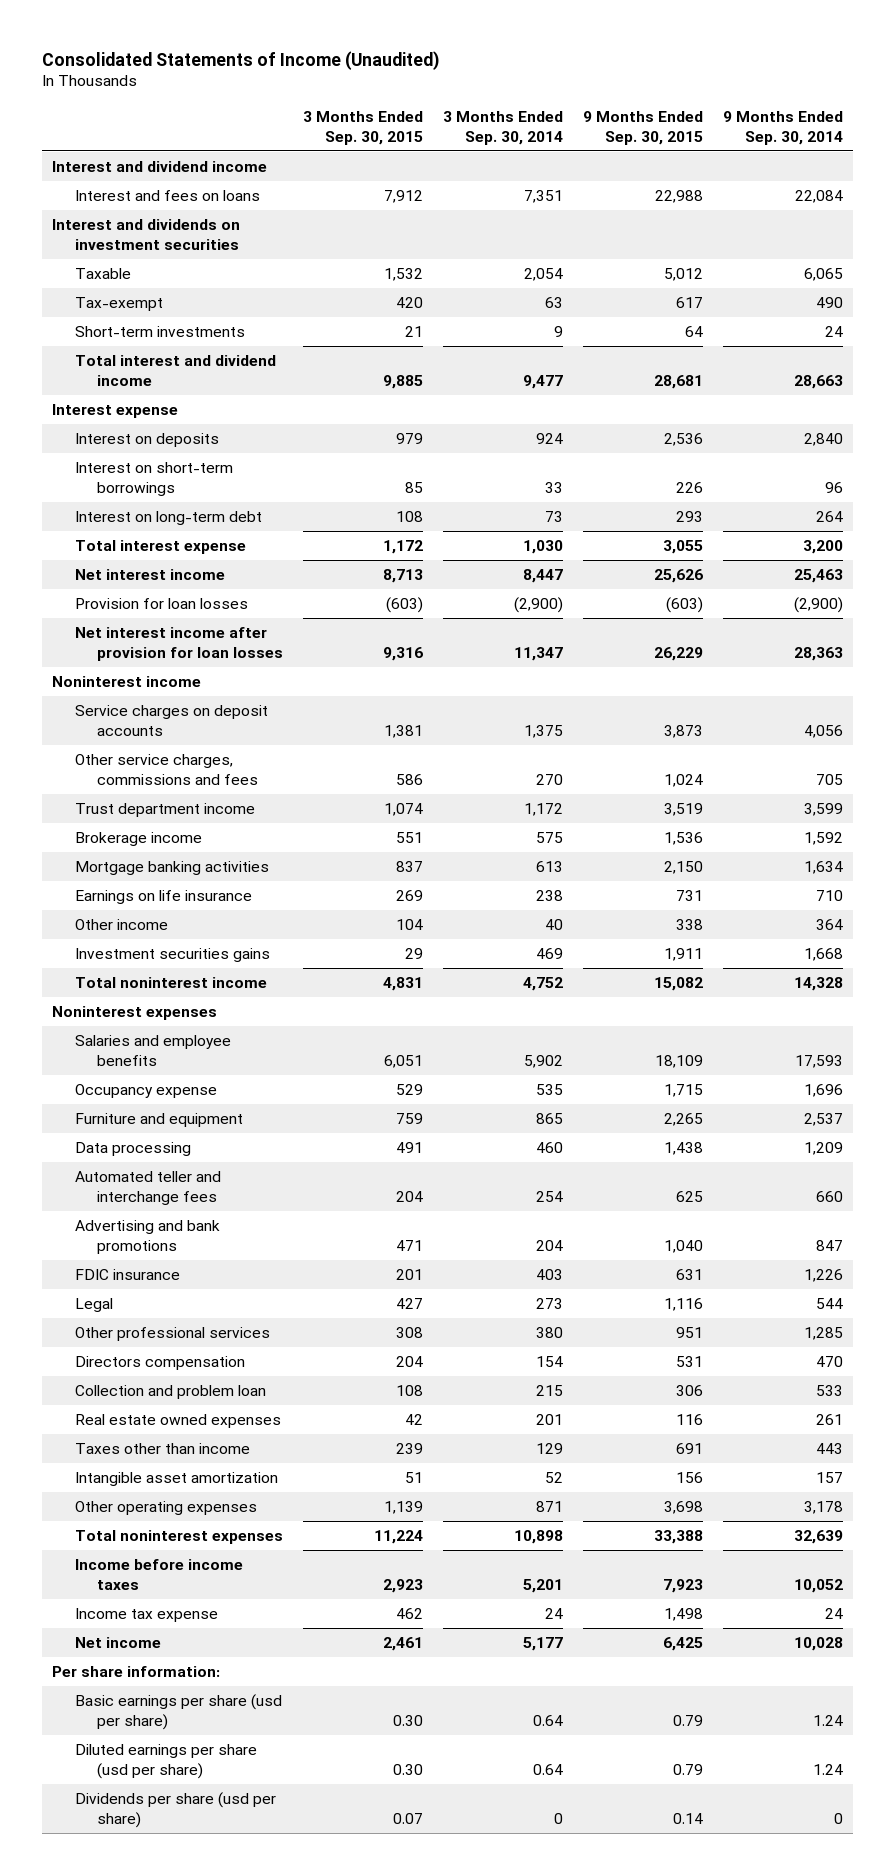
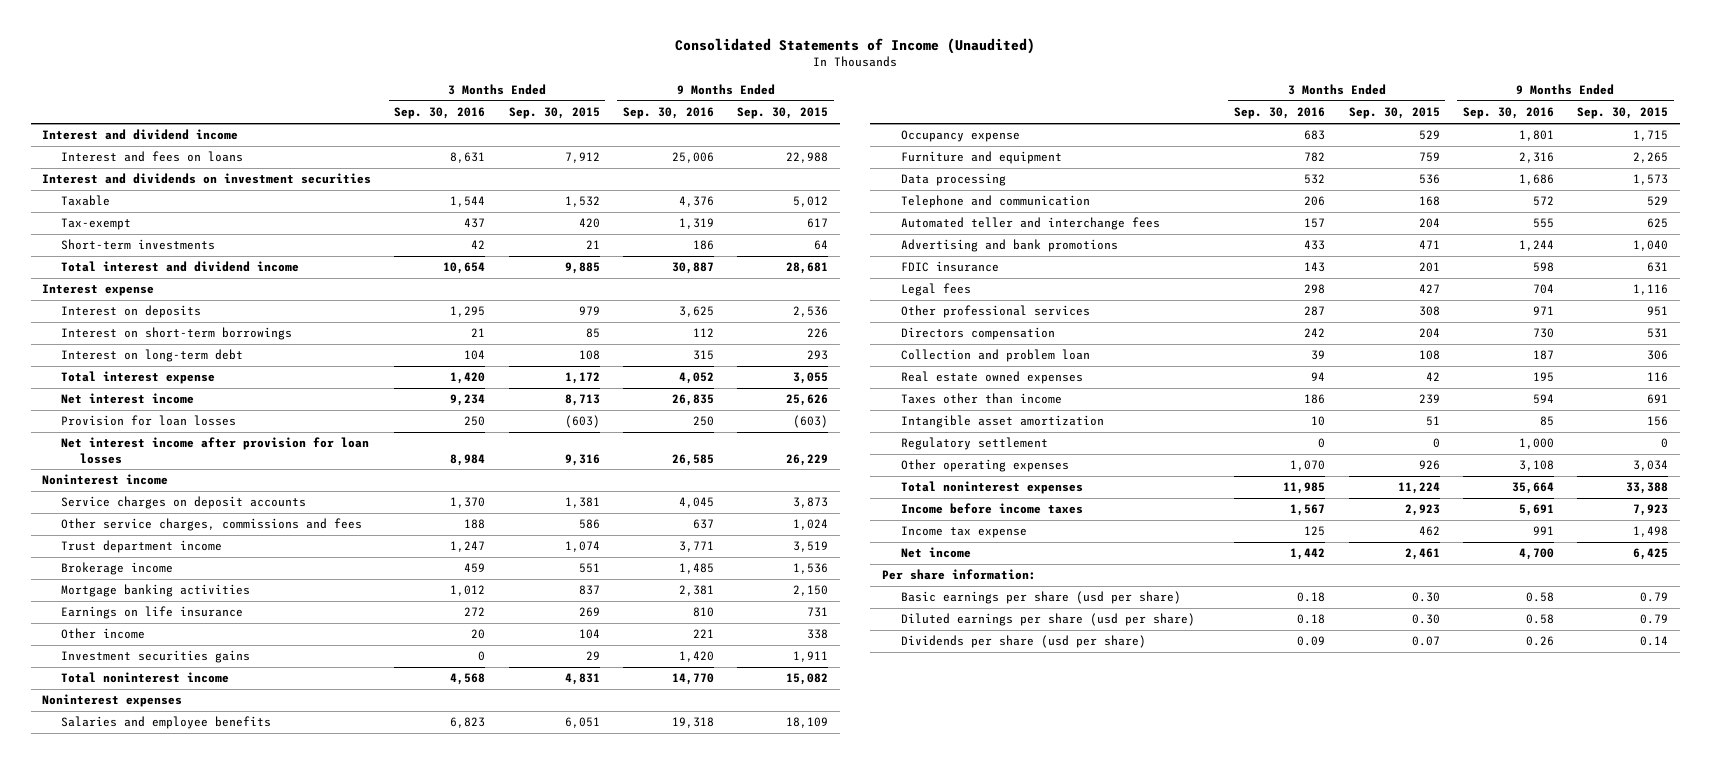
[443,110,564,145] 3 Months Ended Sep. 30, 2014 -> none
[723,110,844,145] 9 Months Ended Sep. 30, 2014 -> none
none -> [394,107,486,120] Sep. 30, 2016
none -> [622,107,714,120] Sep. 30, 2016
[396,1142,424,1154] 491 -> [1418,174,1440,185] 536
[664,1142,704,1156] 1,438 -> [1633,174,1669,186] 1,573
none -> [901,195,1091,209] Telephone and communication
[74,1298,113,1313] Legal -> [901,283,972,297] Legal fees
none -> [901,437,1049,451] Regulatory settlement
[384,1501,424,1515] 1,139 -> [1418,460,1440,471] 926
[664,1501,704,1515] 3,698 -> [1633,460,1669,472] 3,034

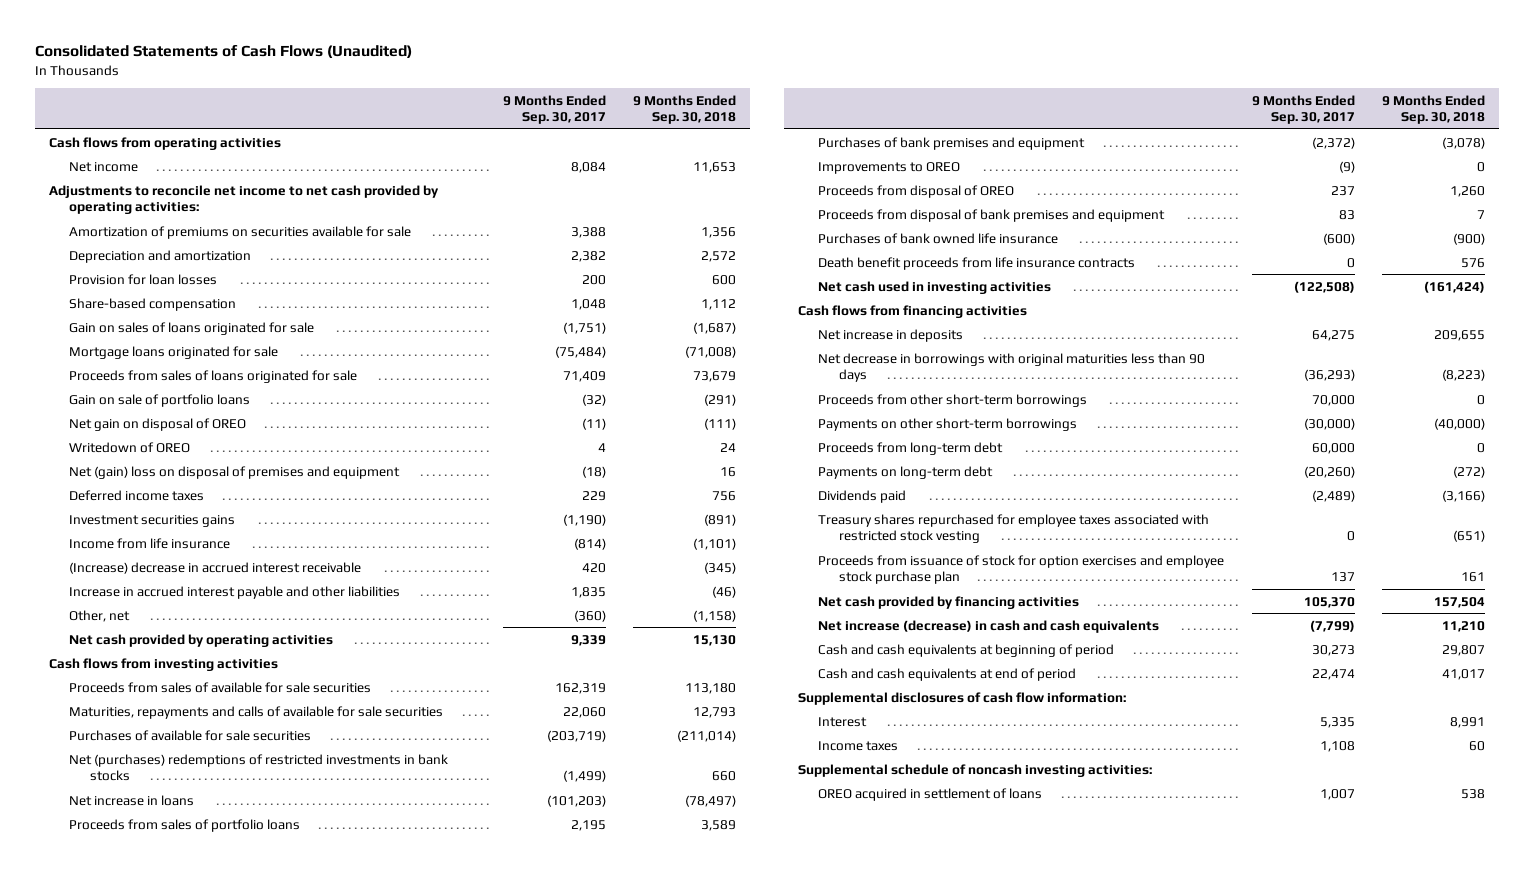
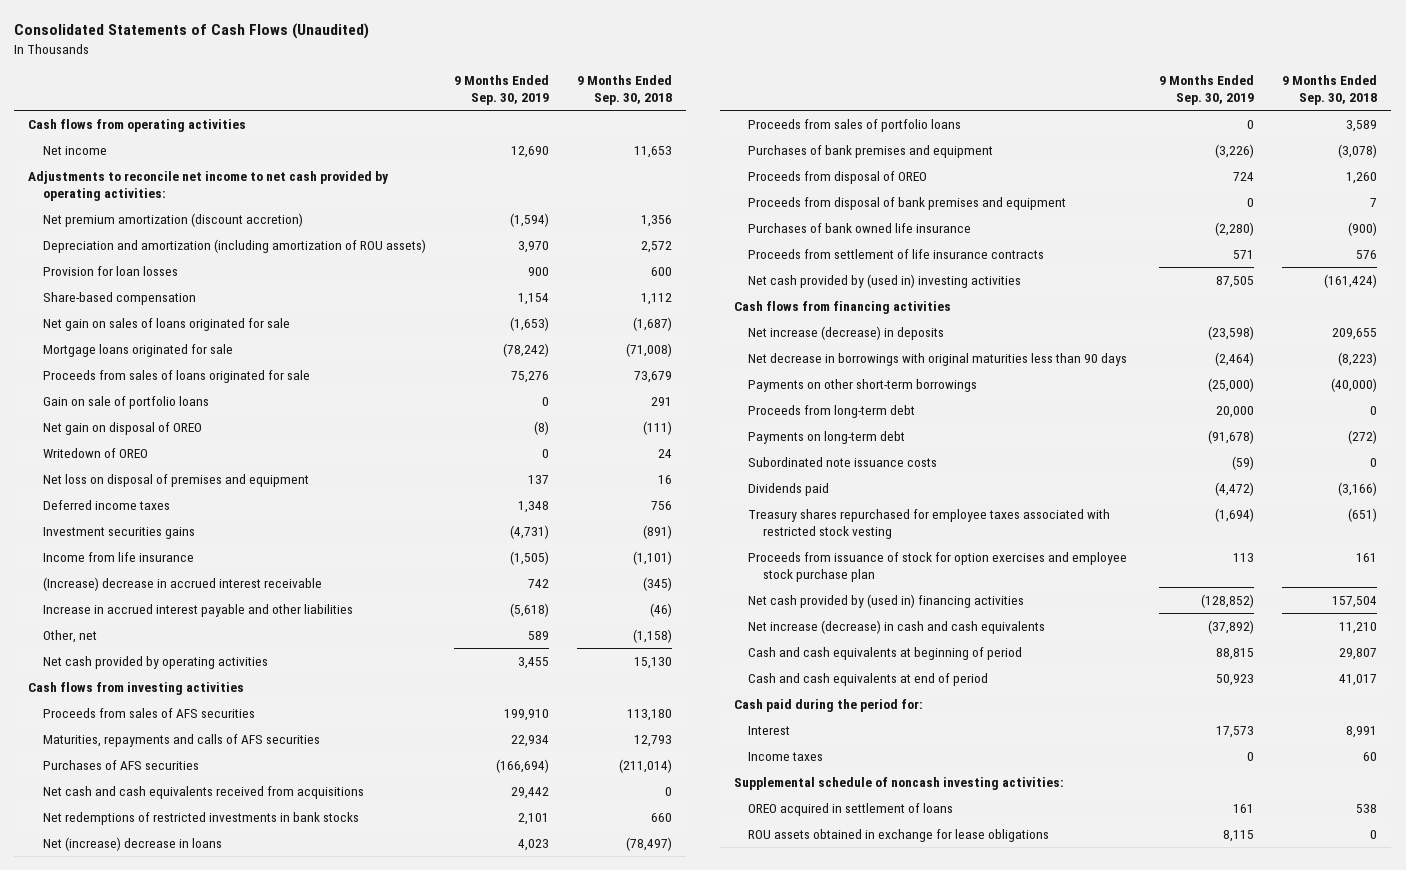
[502,94,606,125] 9 Months Ended Sep. 30, 2017 -> none
none -> [453,75,549,106] 9 Months Ended Sep. 30, 2019
[69,225,412,239] Amortization of premiums on securities available for sale -> [43,212,304,227] Net premium amortization (discount accretion)
[69,249,252,263] Depreciation and amortization -> [43,238,427,253] Depreciation and amortization (including amortization of ROU assets)
[69,321,315,335] Gain on sales of loans originated for sale -> [43,317,291,331] Net gain on sales of loans originated for sale
[704,393,737,406] (291) -> [650,396,672,406] 291
[69,465,401,479] Net (gain) loss on disposal of premises and equipment -> [43,473,310,487] Net loss on disposal of premises and equipment
[69,681,372,693] Proceeds from sales of available for sale securities -> [43,707,256,718] Proceeds from sales of AFS securities
[69,705,444,719] Maturities, repayments and calls of available for sale securities -> [43,733,321,747] Maturities, repayments and calls of AFS securities
[69,729,312,741] Purchases of available for sale securities -> [43,759,200,770] Purchases of AFS securities
none -> [43,785,365,799] Net cash and cash equivalents received from acquisitions
[69,753,449,781] Net (purchases) redemptions of restricted investments in bank stocks -> [43,811,360,825] Net redemptions of restricted investments in bank stocks
[69,794,195,806] Net increase in loans -> [43,836,223,851] Net (increase) decrease in loans
[818,161,961,174] Improvements to OREO -> none
[818,256,1136,270] Death benefit proceeds from life insurance contracts -> [748,248,1045,259] Proceeds from settlement of life insurance contracts
[818,280,1052,294] Net cash used in investing activities -> [748,273,1022,288] Net cash provided by (used in) investing activities
[818,328,964,342] Net increase in deposits -> [748,325,945,340] Net increase (decrease) in deposits
[818,393,1088,407] Proceeds from other short-term borrowings -> none
none -> [748,456,938,467] Subordinated note issuance costs
[818,595,1080,609] Net cash provided by financing activities -> [748,593,1025,608] Net cash provided by (used in) financing activities
[797,691,1126,705] Supplemental disclosures of cash flow information: -> none
none -> [733,698,923,712] Cash paid during the period for:
none -> [748,828,1050,842] ROU assets obtained in exchange for lease obligations

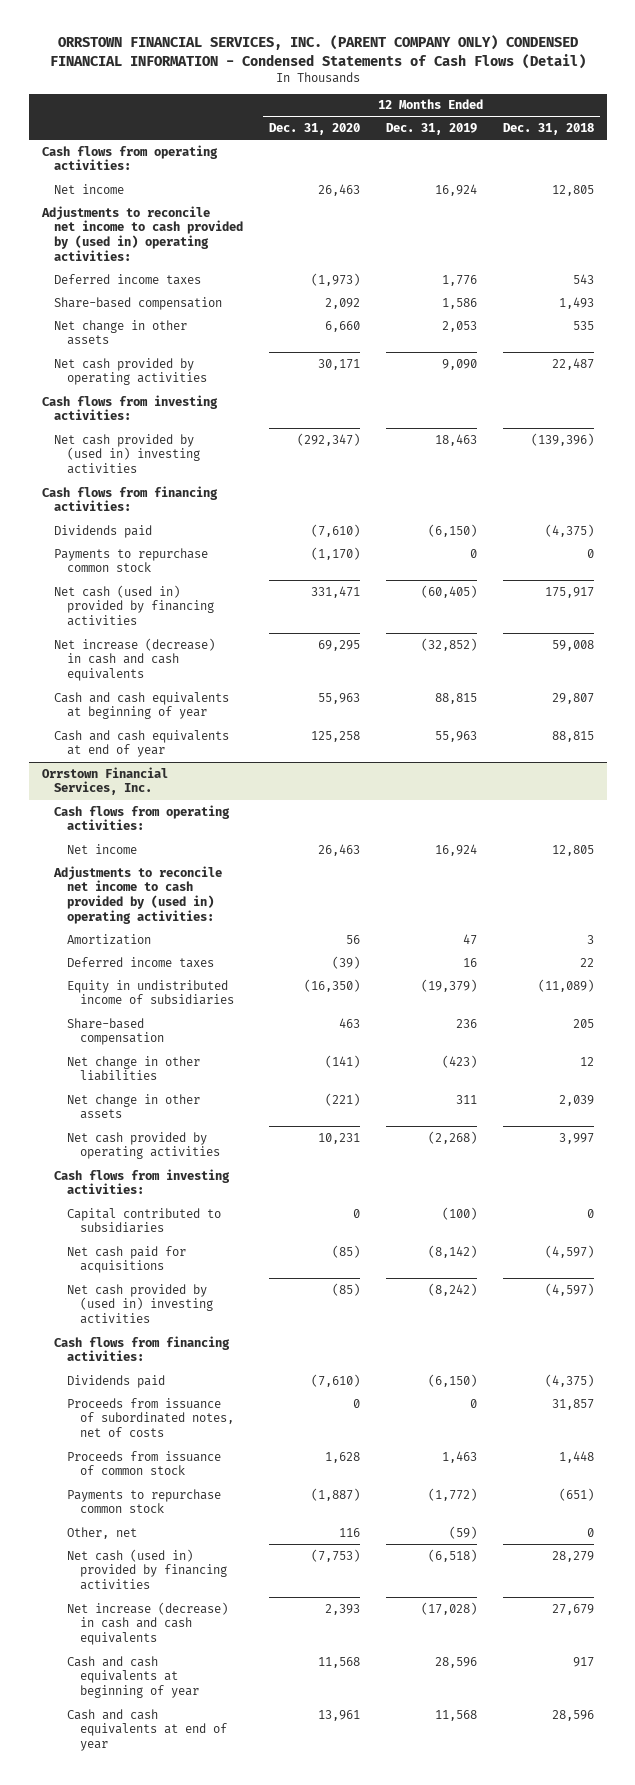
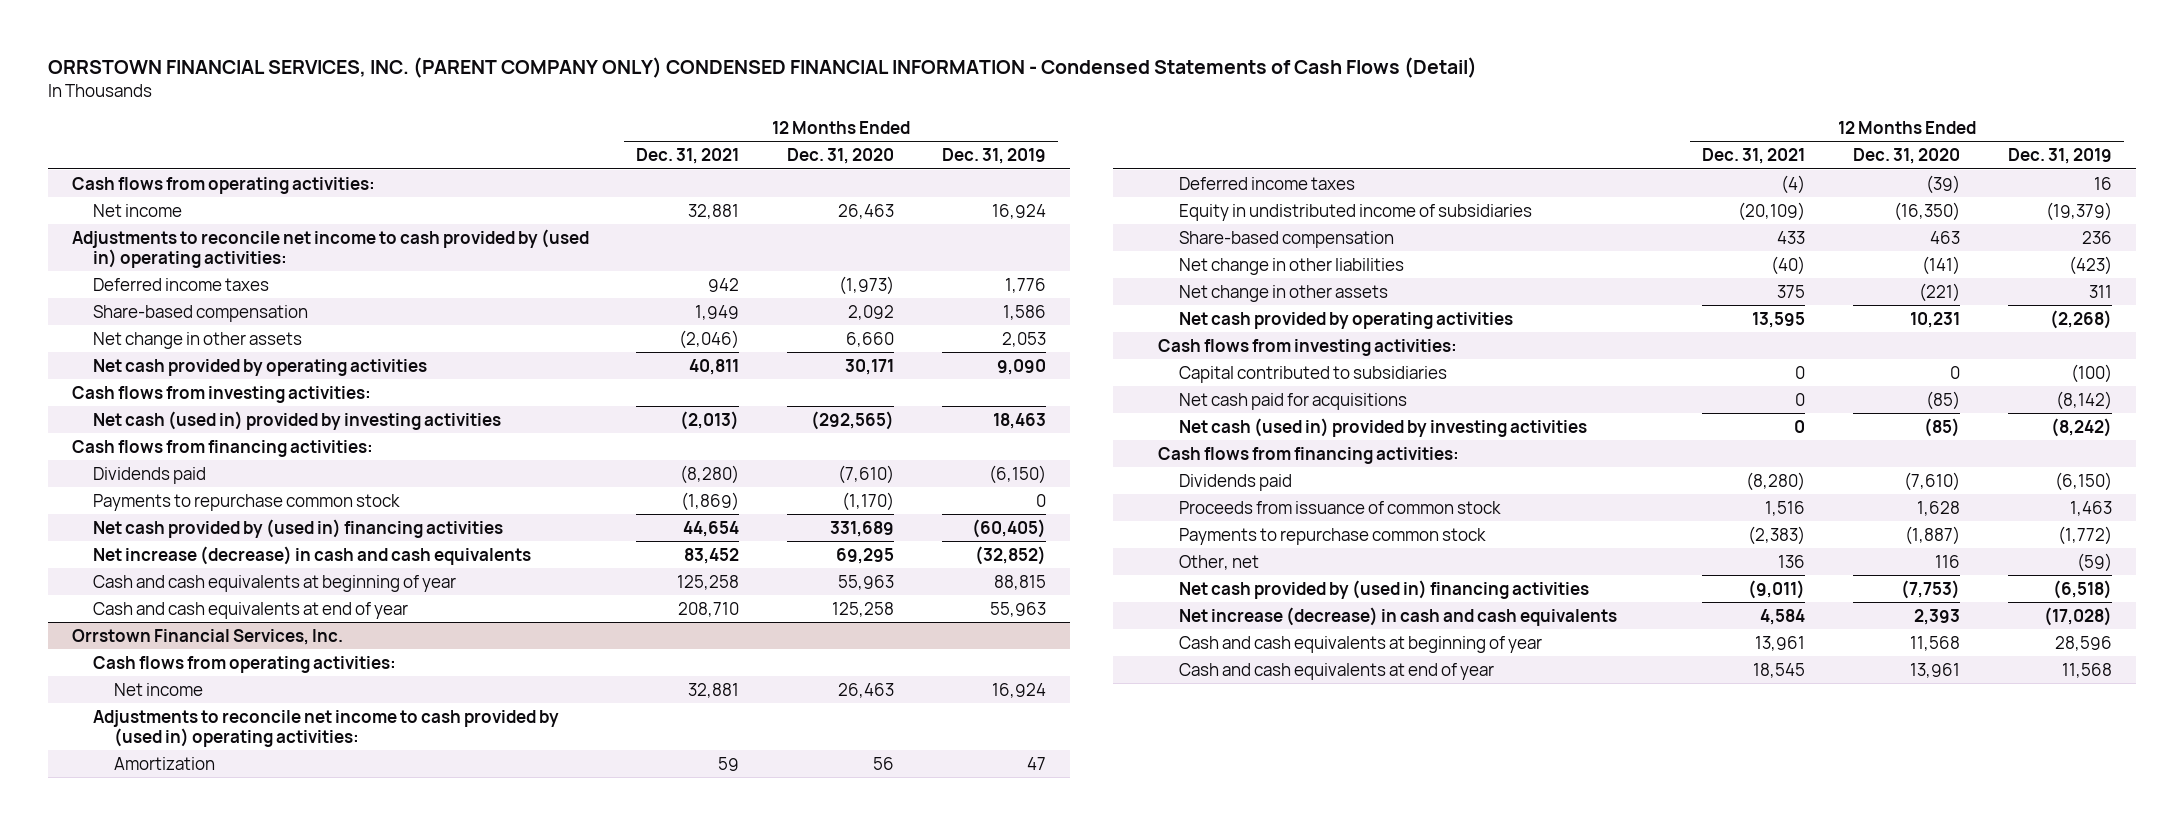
[502,122,594,135] Dec. 31, 2018 -> none
none -> [636,148,740,165] Dec. 31, 2021
[54,433,200,475] Net cash provided by (used in) investing activities -> [92,410,501,430] Net cash (used in) provided by investing activities
[297,432,361,446] (292,347) -> [811,410,895,430] (292,565)
[54,584,214,627] Net cash (used in) provided by financing activities -> [92,518,503,538] Net cash provided by (used in) financing activities
[311,585,361,598] 331,471 -> [830,520,895,537] 331,689
[66,1283,213,1325] Net cash provided by (used in) investing activities -> [1178,417,1587,437] Net cash (used in) provided by investing activities
[66,1397,234,1438] Proceeds from issuance of subordinated notes, net of costs -> none
[66,1548,227,1591] Net cash (used in) provided by financing activities -> [1178,579,1589,599] Net cash provided by (used in) financing activities

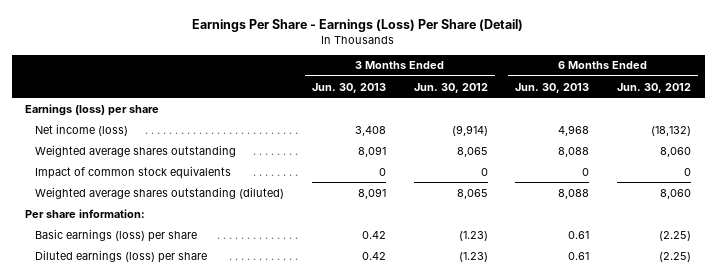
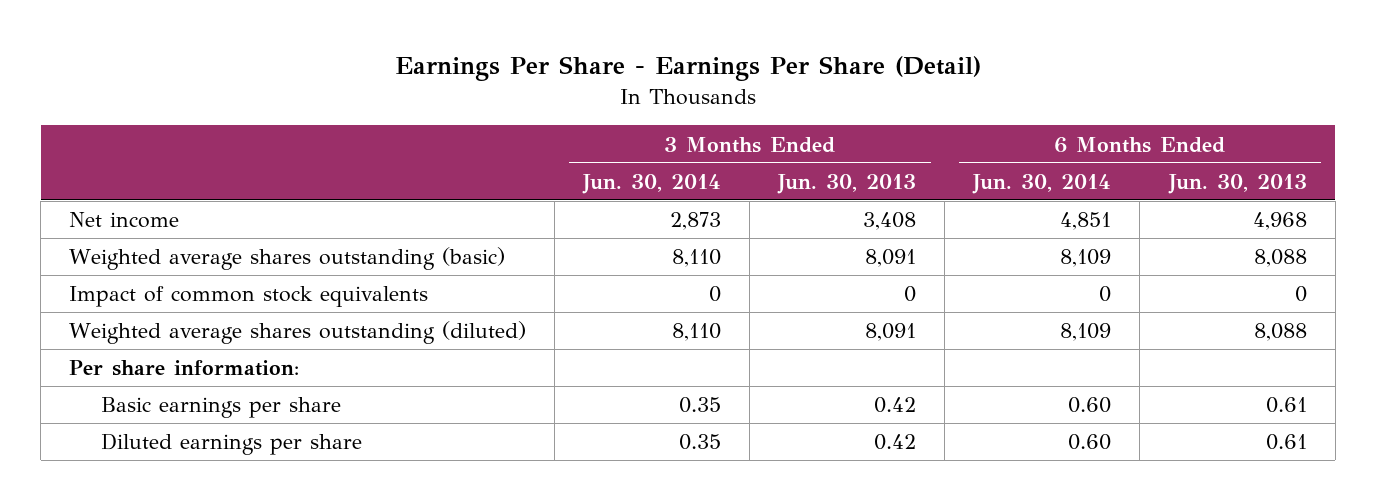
[192,18,524,32] Earnings Per Share - Earnings (Loss) Per Share (Detail) -> [394,56,981,82] Earnings Per Share - Earnings Per Share (Detail)
[413,82,488,93] Jun. 30, 2012 -> none
[616,82,691,93] Jun. 30, 2012 -> none
none -> [582,173,722,194] Jun. 30, 2014
none -> [972,173,1112,194] Jun. 30, 2014
[25,103,160,116] Earnings (loss) per share -> none
[35,123,129,136] Net income (loss) -> [69,212,180,229] Net income
[35,144,237,157] Weighted average shares outstanding -> [69,247,506,271] Weighted average shares outstanding (basic)
[35,228,198,242] Basic earnings (loss) per share -> [100,397,341,419] Basic earnings per share
[35,249,208,263] Diluted earnings (loss) per share -> [100,433,362,456] Diluted earnings per share

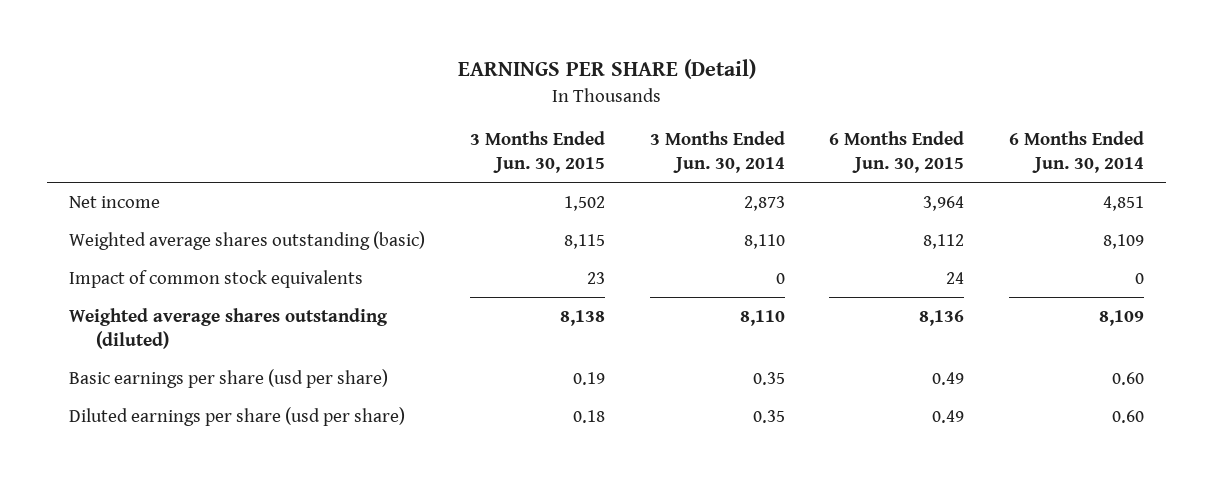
[394,56,981,82] Earnings Per Share - Earnings Per Share (Detail) -> [457,59,756,80] EARNINGS PER SHARE (Detail)
[777,173,917,194] Jun. 30, 2013 -> none
[1167,173,1307,194] Jun. 30, 2013 -> none
none -> [469,131,605,174] 3 Months Ended Jun. 30, 2015
none -> [829,131,965,174] 6 Months Ended Jun. 30, 2015
[69,360,300,377] Per share information: -> none
[100,397,341,419] Basic earnings per share -> [69,368,389,388] Basic earnings per share (usd per share)
[100,433,362,456] Diluted earnings per share -> [69,406,406,426] Diluted earnings per share (usd per share)

